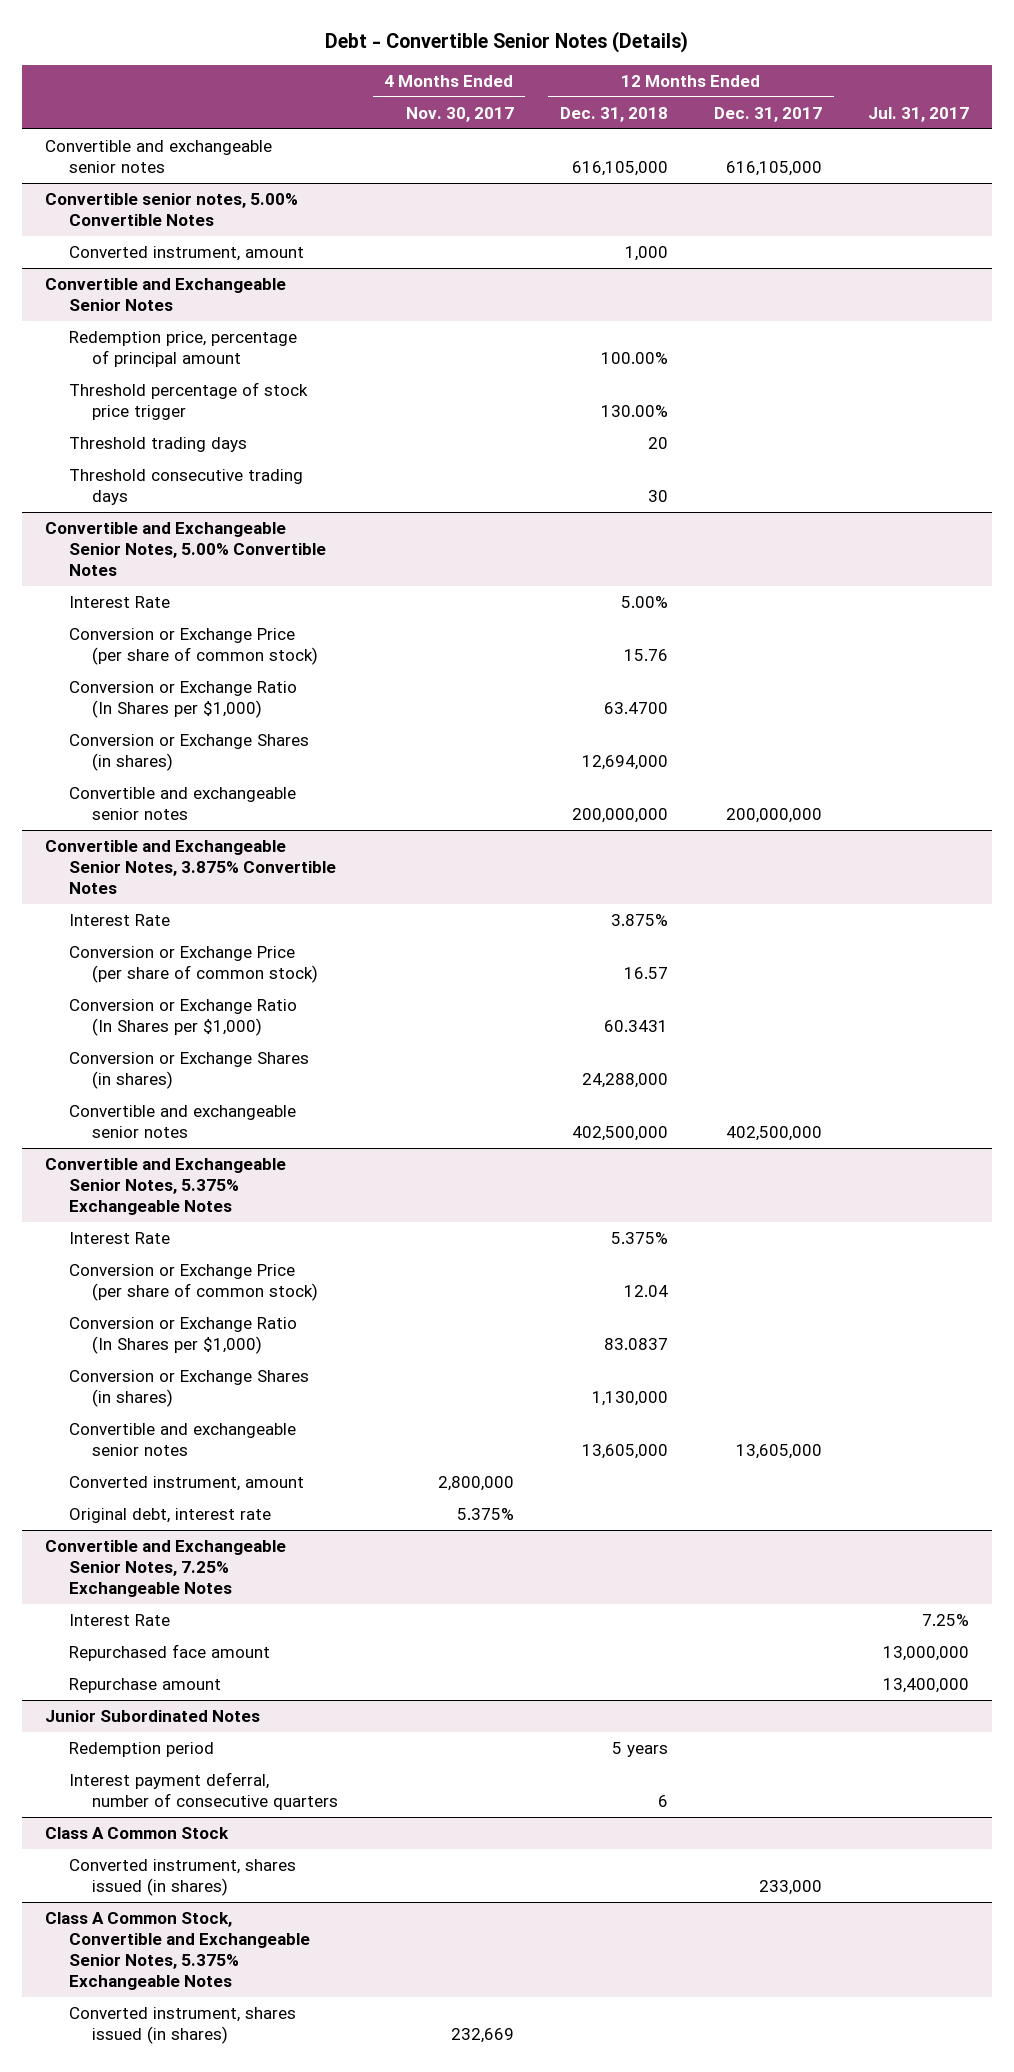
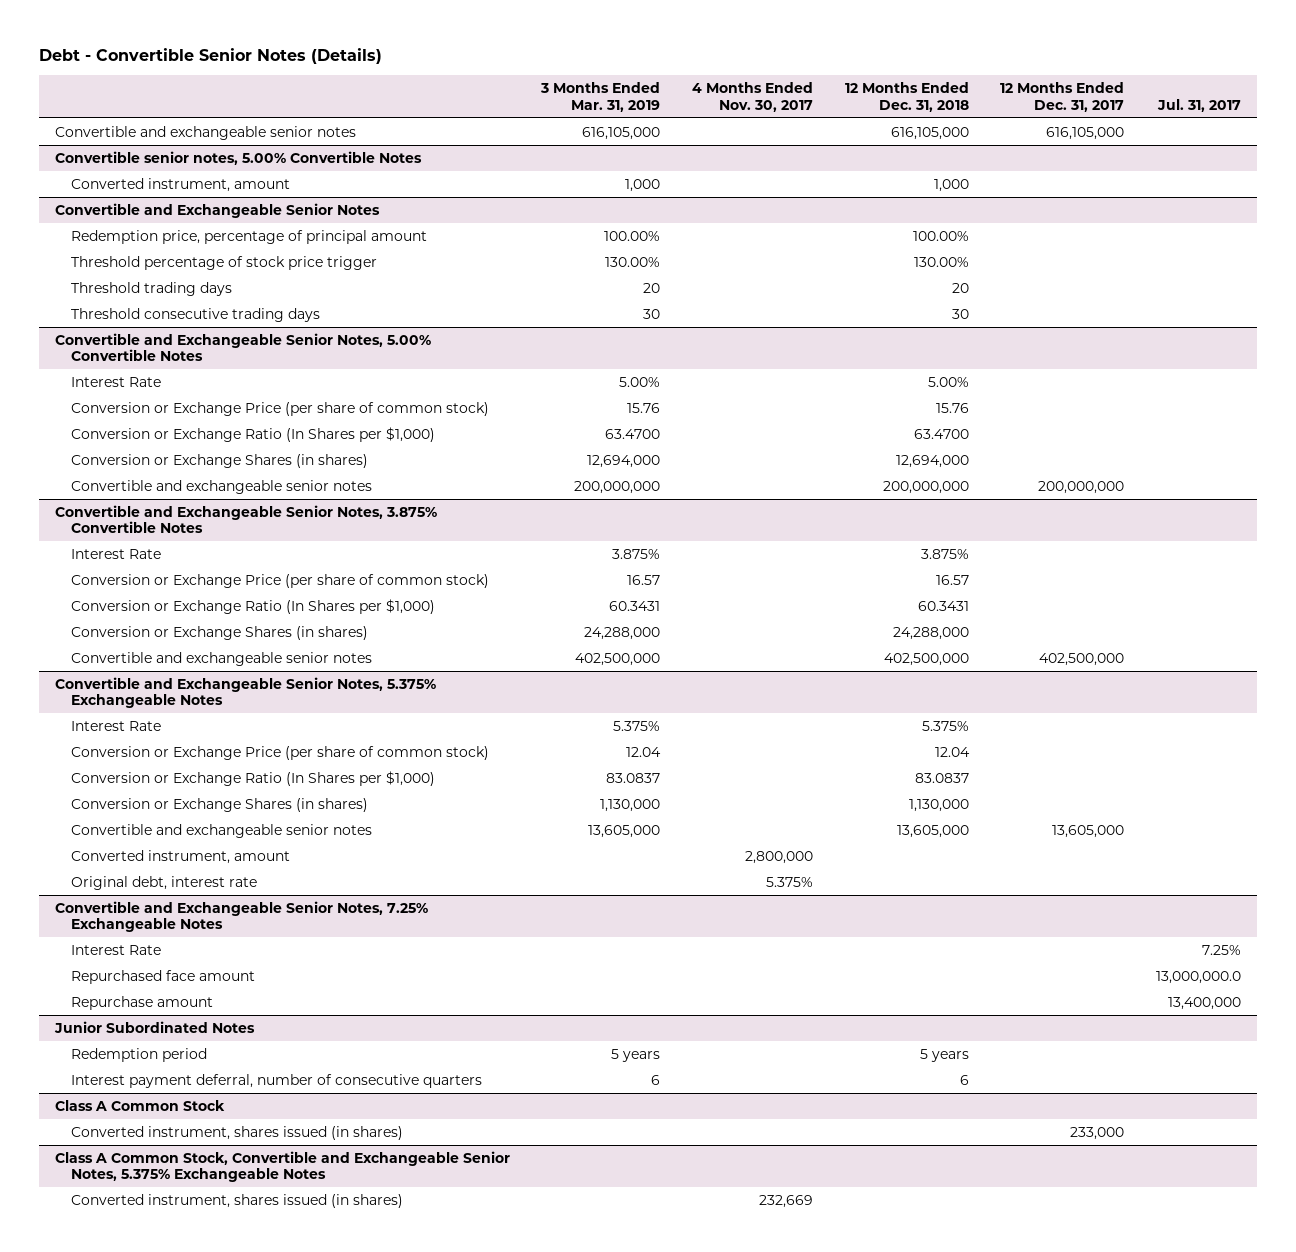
none -> [540,81,661,112] 3 Months Ended Mar. 31, 2019
[883,1645,970,1661] 13,000,000 -> [1155,970,1241,984] 13,000,000.0

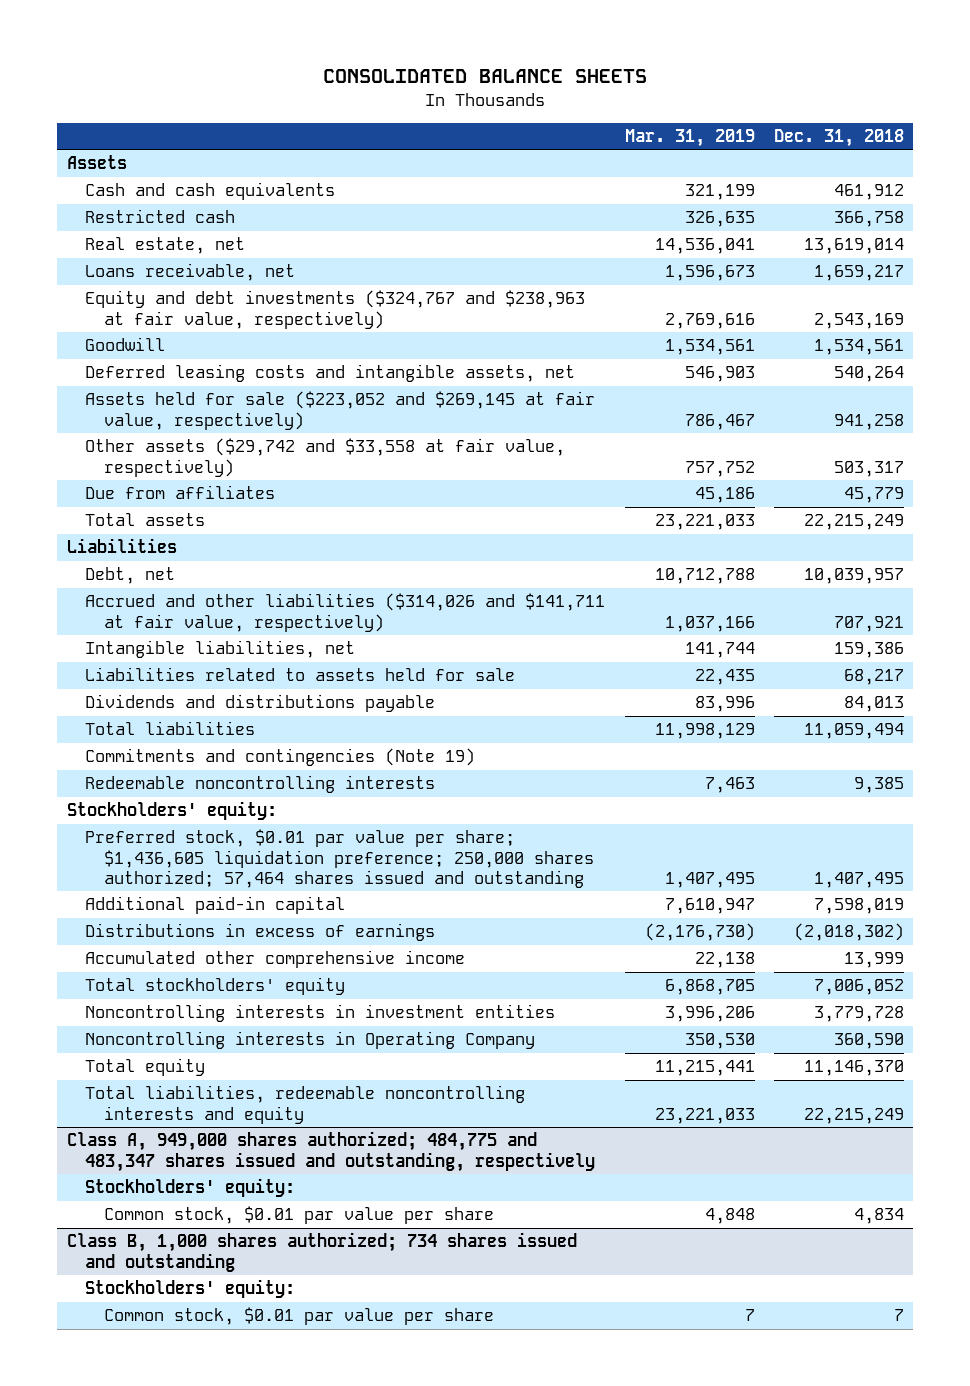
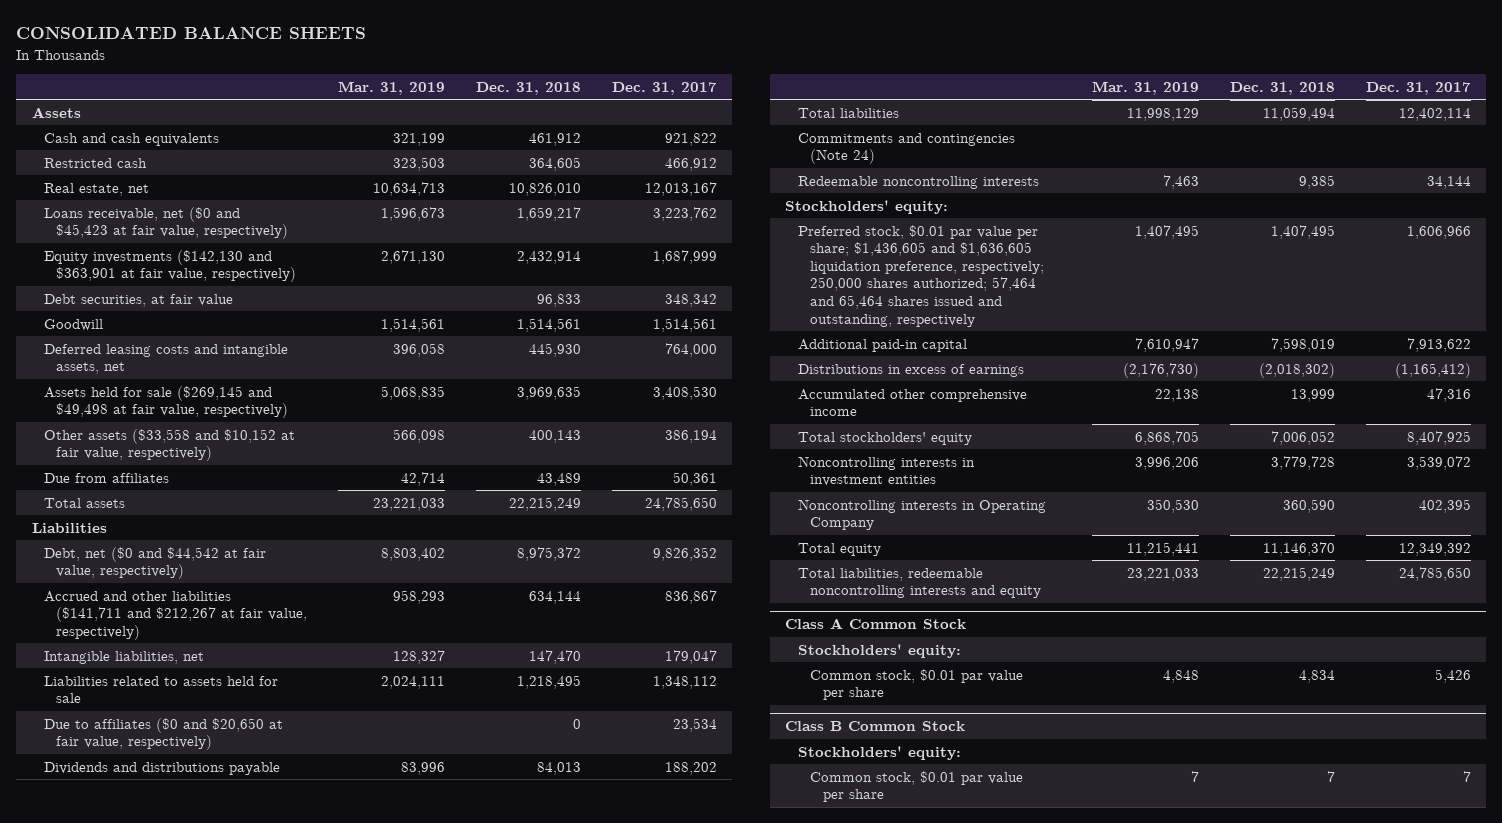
none -> [611,82,717,96] Dec. 31, 2017
[85,290,586,329] Equity and debt investments ($324,767 and $238,963 at fair value, respectively) -> none
[684,211,755,228] 326,635 -> [393,156,446,171] 323,503
[833,211,904,228] 366,758 -> [529,156,582,171] 364,605
[654,238,755,255] 14,536,041 -> [373,181,446,196] 10,634,713
[803,238,904,255] 13,619,014 -> [509,182,582,196] 10,826,010
[85,263,296,282] Loans receivable, net -> [43,206,289,240] Loans receivable, net ($0 and $45,423 at fair value, respectively)
none -> [43,249,297,283] Equity investments ($142,130 and $363,901 at fair value, respectively)
none -> [43,293,233,307] Debt securities, at fair value
[664,339,755,356] 1,534,561 -> [381,317,446,332] 1,514,561
[813,339,904,356] 1,534,561 -> [517,317,582,332] 1,514,561
[684,366,755,383] 546,903 -> [393,342,446,357] 396,058
[833,366,904,383] 540,264 -> [529,342,582,357] 445,930
[85,391,596,430] Assets held for sale ($223,052 and $269,145 at fair value, respectively) -> [43,385,289,419] Assets held for sale ($269,145 and $49,498 at fair value, respectively)
[684,413,755,430] 786,467 -> [381,385,446,400] 5,068,835
[833,413,904,430] 941,258 -> [517,385,582,400] 3,969,635
[85,438,566,477] Other assets ($29,742 and $33,558 at fair value, respectively) -> [43,428,295,462] Other assets ($33,558 and $10,152 at fair value, respectively)
[684,460,755,477] 757,752 -> [393,428,446,443] 566,098
[833,460,904,477] 503,317 -> [529,429,582,443] 400,143
[694,487,755,504] 45,186 -> [401,471,446,486] 42,714
[843,487,904,504] 45,779 -> [537,472,582,486] 43,489
[85,567,176,585] Debt, net -> [43,546,266,580] Debt, net ($0 and $44,542 at fair value, respectively)
[654,568,755,585] 10,712,788 -> [381,547,446,561] 8,803,402
[803,568,904,585] 10,039,957 -> [517,546,582,561] 8,975,372
[85,593,606,632] Accrued and other liabilities ($314,026 and $141,711 at fair value, respectively) -> [43,590,308,640] Accrued and other liabilities ($141,711 and $212,267 at fair value, respectively)
[664,615,755,632] 1,037,166 -> [393,589,446,604] 958,293
[833,615,904,632] 707,921 -> [529,590,582,604] 634,144
[684,642,755,659] 141,744 -> [393,649,446,664] 128,327
[833,642,904,659] 159,386 -> [529,649,582,664] 147,470
[694,669,755,686] 22,435 -> [381,675,446,689] 2,024,111
[843,669,904,686] 68,217 -> [517,674,582,689] 1,218,495
none -> [43,717,283,751] Due to affiliates ($0 and $20,650 at fair value, respectively)
[85,748,476,767] Commitments and contingencies (Note 19) -> [797,132,1015,165] Commitments and contingencies (Note 24)
[85,829,594,888] Preferred stock, $0.01 par value per share; $1,436,605 liquidation preference; 250,000 shares authorized; 57,464 shares issued and outstanding -> [797,224,1045,327] Preferred stock, $0.01 par value per share; $1,436,605 and $1,636,605 liquidation preference, respectively; 250,000 shares authorized; 57,464 and 65,464 shares issued and outstanding, respectively
[66,1131,596,1172] Class A, 949,000 shares authorized; 484,775 and 483,347 shares issued and outstanding, respectively -> [785,618,967,630] Class A Common Stock
[66,1232,577,1272] Class B, 1,000 shares authorized; 734 shares issued and outstanding -> [785,721,966,732] Class B Common Stock

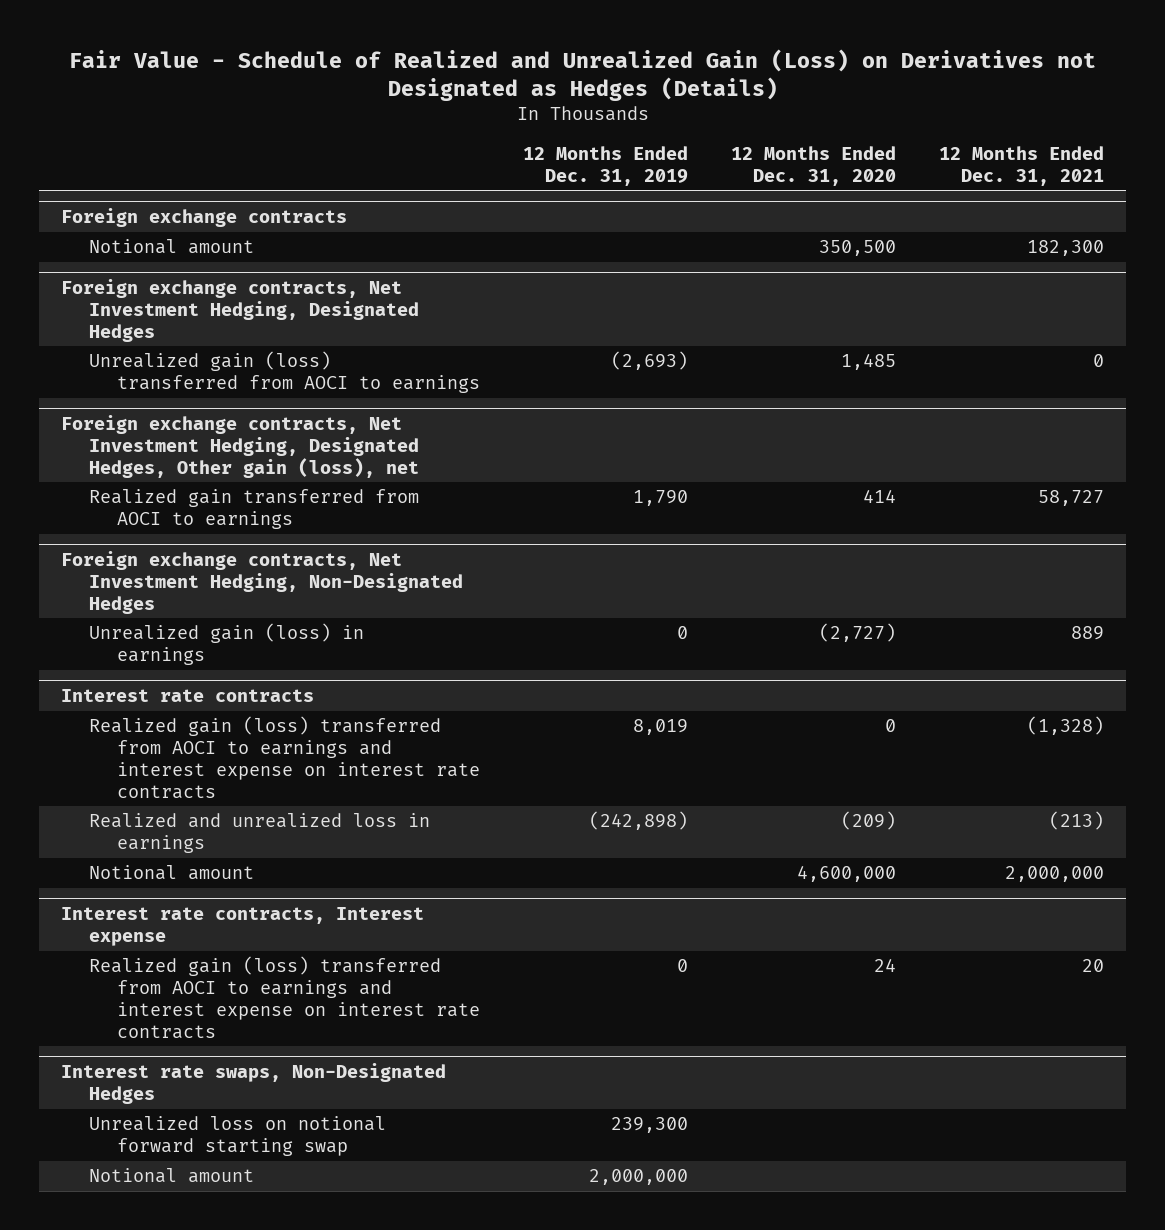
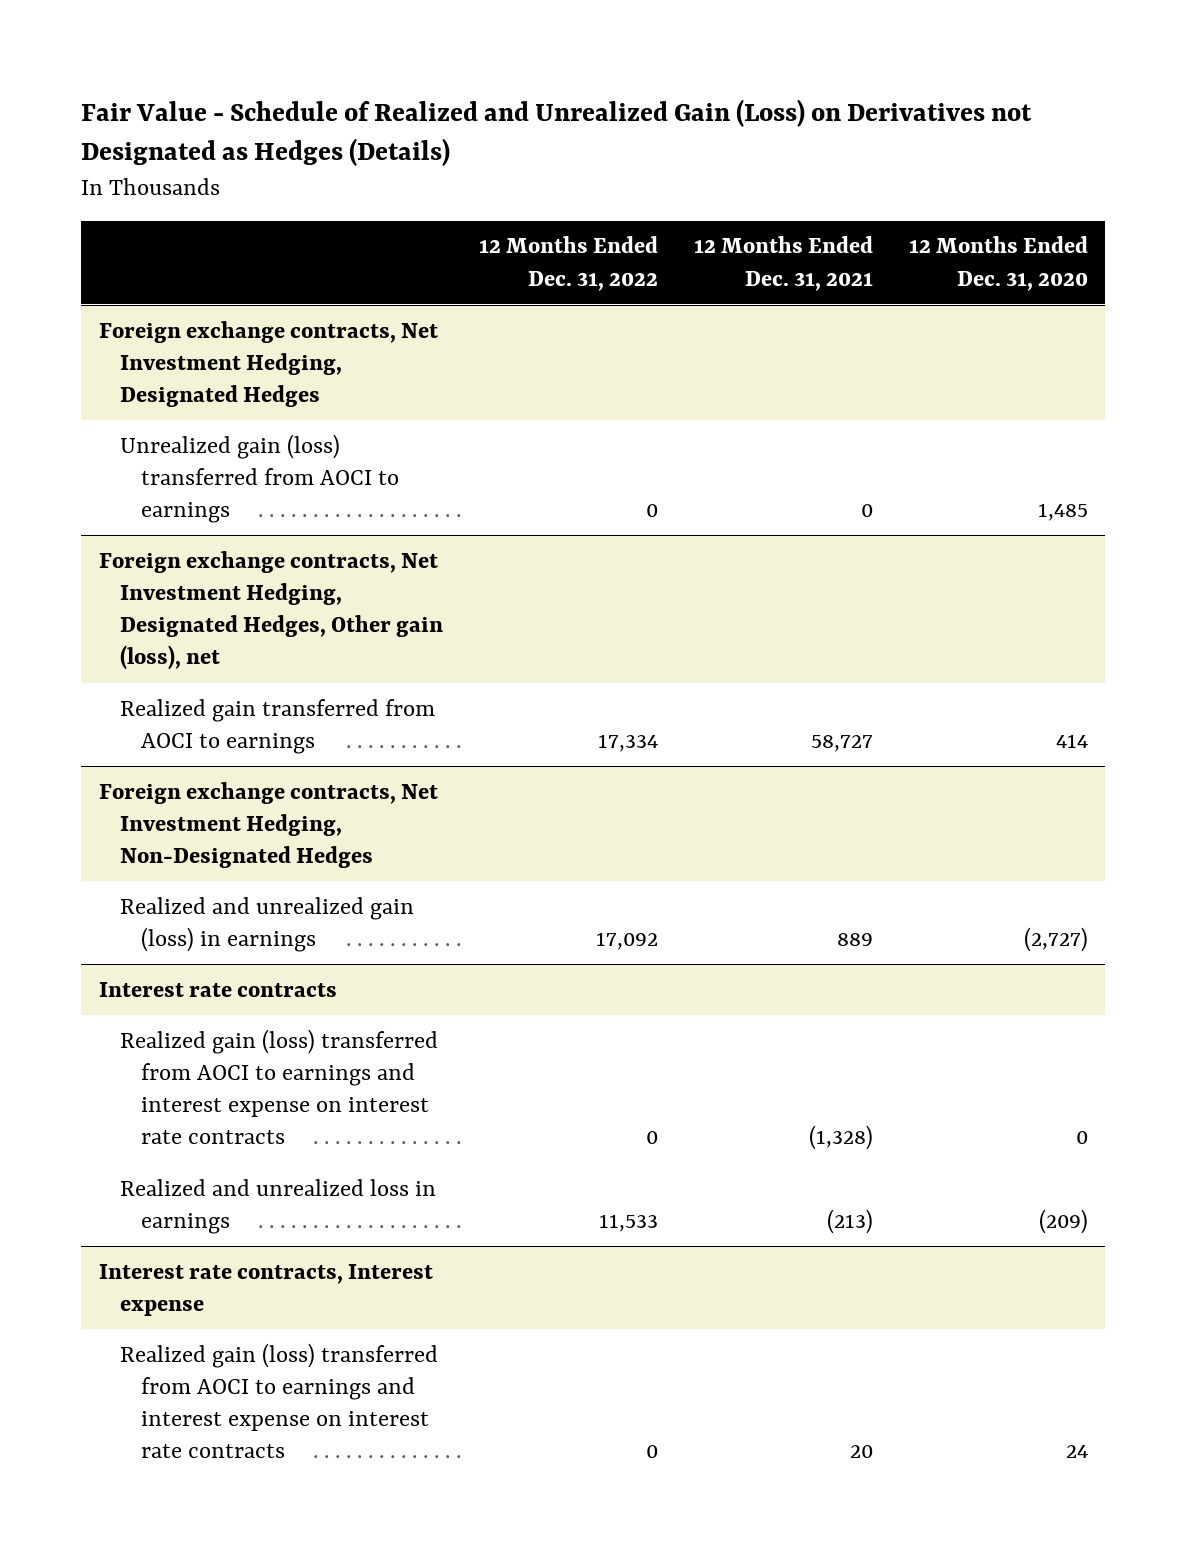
[522,145,688,186] 12 Months Ended Dec. 31, 2019 -> none
none -> [479,236,659,291] 12 Months Ended Dec. 31, 2022
[60,208,347,228] Foreign exchange contracts -> none
[88,239,254,255] Notional amount -> none
[88,623,364,666] Unrealized gain (loss) in earnings -> [120,896,415,952] Realized and unrealized gain (loss) in earnings
[88,865,254,881] Notional amount -> none
[60,1063,446,1105] Interest rate swaps, Non-Designated Hedges -> none
[88,1116,386,1157] Unrealized loss on notional forward starting swap -> none
[88,1168,254,1184] Notional amount -> none

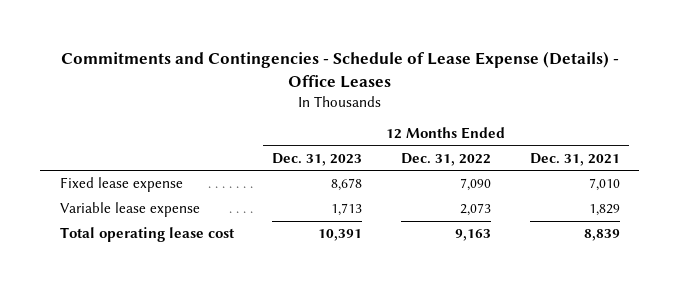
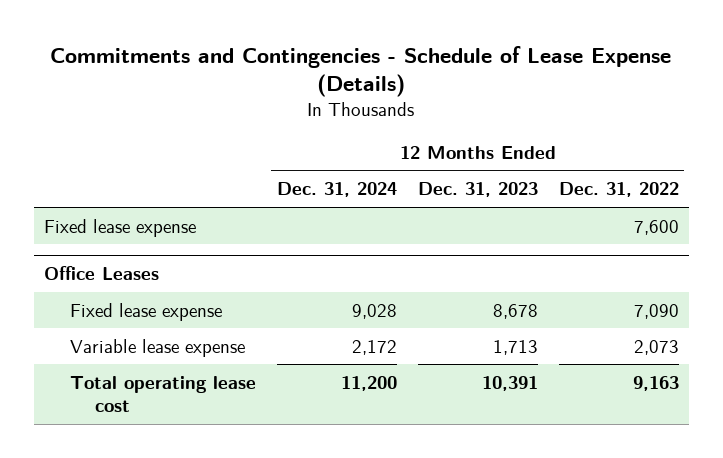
[60,50,619,88] Commitments and Contingencies - Schedule of Lease Expense (Details) - Office Leases -> [50,45,672,98] Commitments and Contingencies - Schedule of Lease Expense (Details)
[529,152,620,166] Dec. 31, 2021 -> none
none -> [276,182,397,198] Dec. 31, 2024
none -> [44,218,197,237] Fixed lease expense
none -> [44,266,160,281] Office Leases

